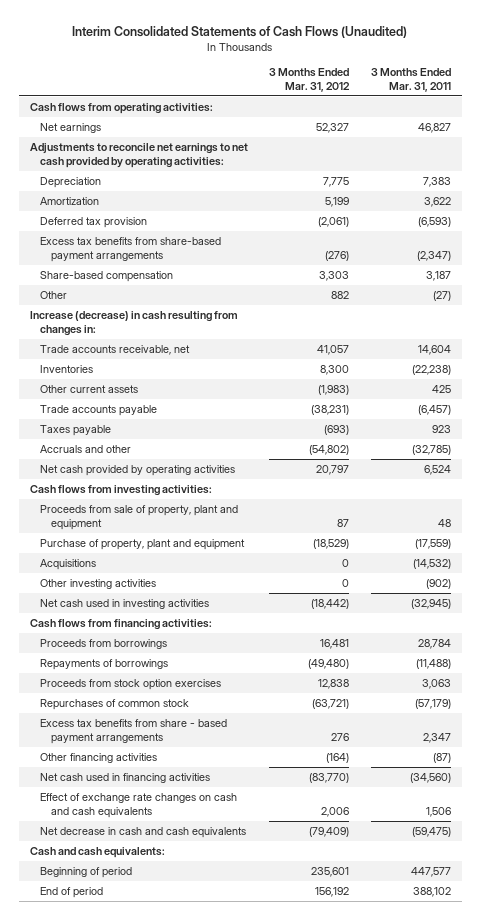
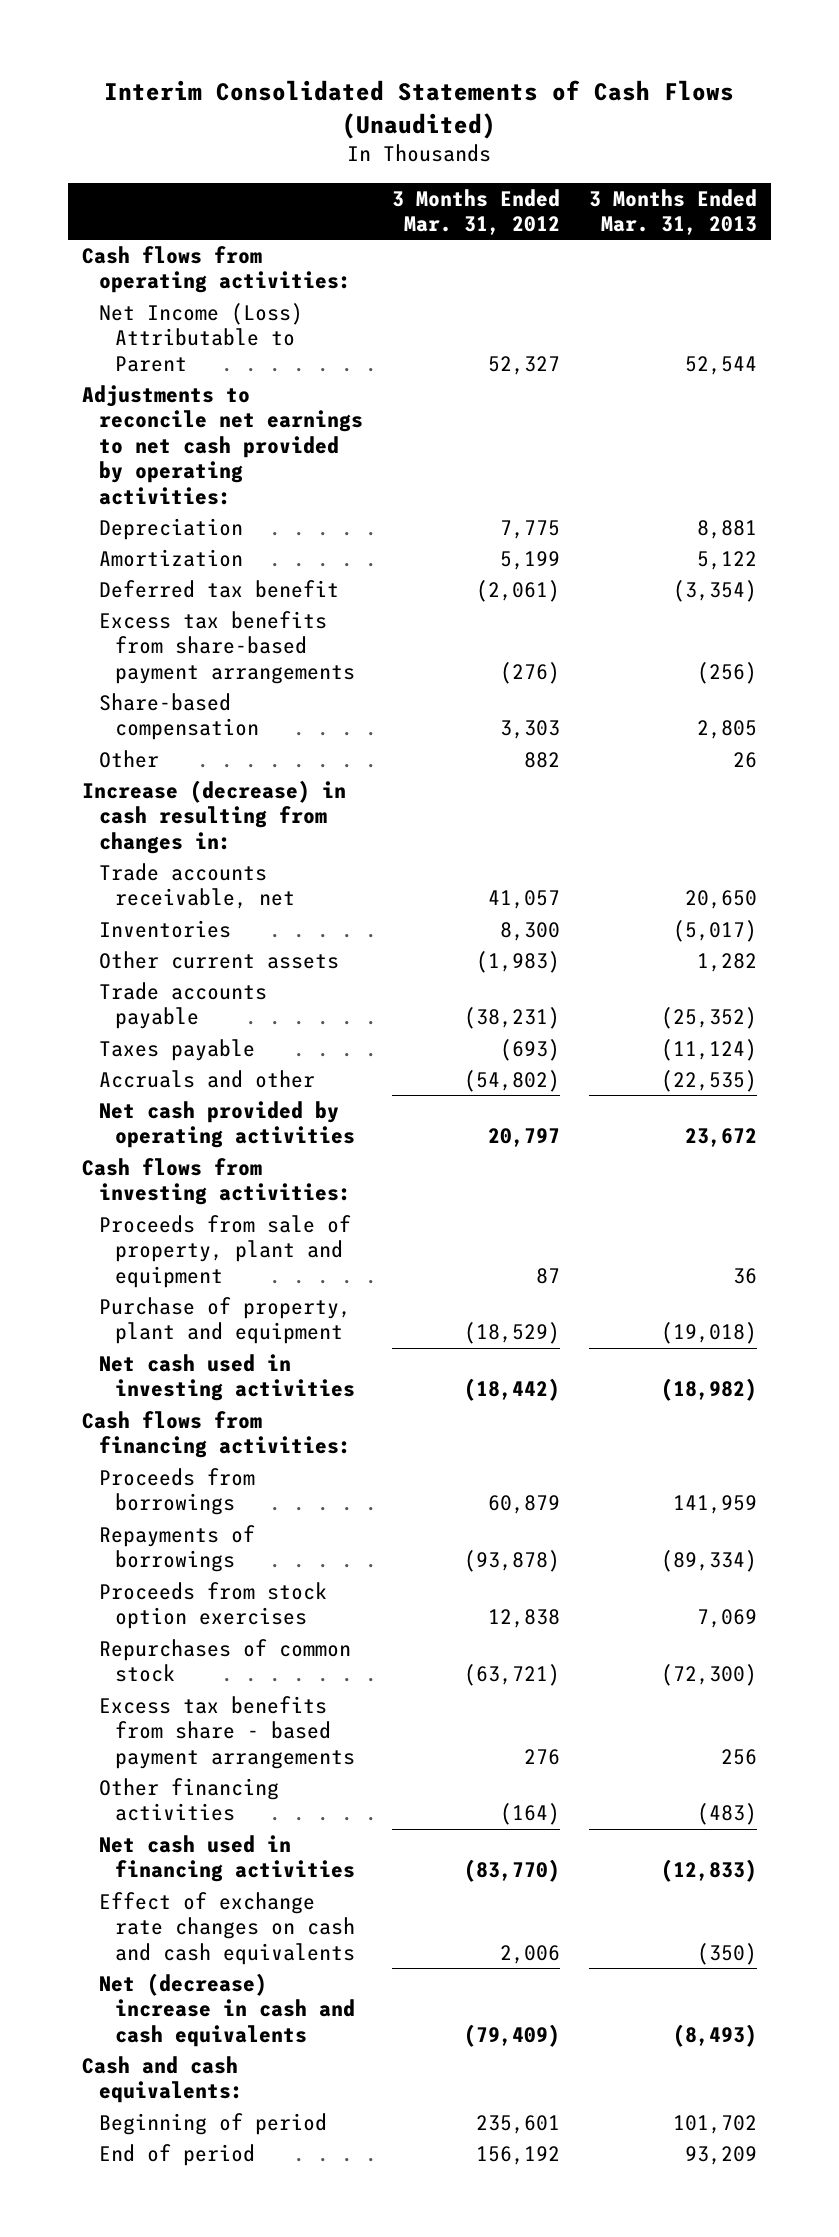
[371,67,452,92] 3 Months Ended Mar. 31, 2011 -> none
none -> [588,188,757,235] 3 Months Ended Mar. 31, 2013
[40,123,102,134] Net earnings -> [98,303,303,372] Net Income (Loss) Attributable to Parent
[40,217,148,229] Deferred tax provision -> [98,580,339,599] Deferred tax benefit
[40,559,97,571] Acquisitions -> none
[40,579,157,590] Other investing activities -> none
[320,639,350,650] 16,481 -> [487,1495,560,1515] 60,879
[308,659,350,670] (49,480) -> [463,1550,560,1573] (93,878)
[40,827,247,839] Net decrease in cash and cash equivalents -> [98,1973,356,2047] Net (decrease) increase in cash and cash equivalents

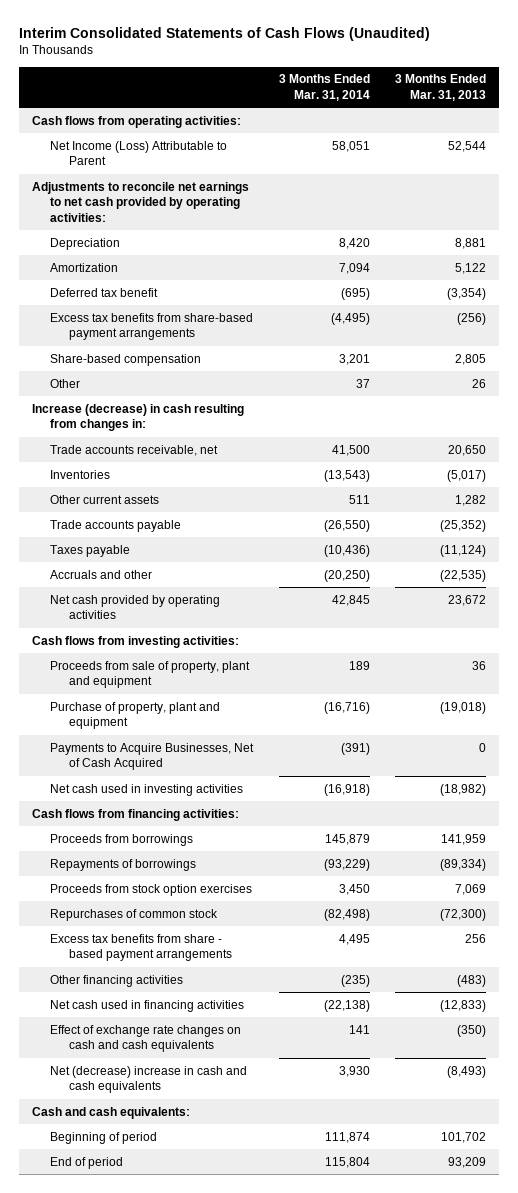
[391,188,560,235] 3 Months Ended Mar. 31, 2012 -> none
none -> [278,74,370,102] 3 Months Ended Mar. 31, 2014
none -> [50,742,255,771] Payments to Acquire Businesses, Net of Cash Acquired

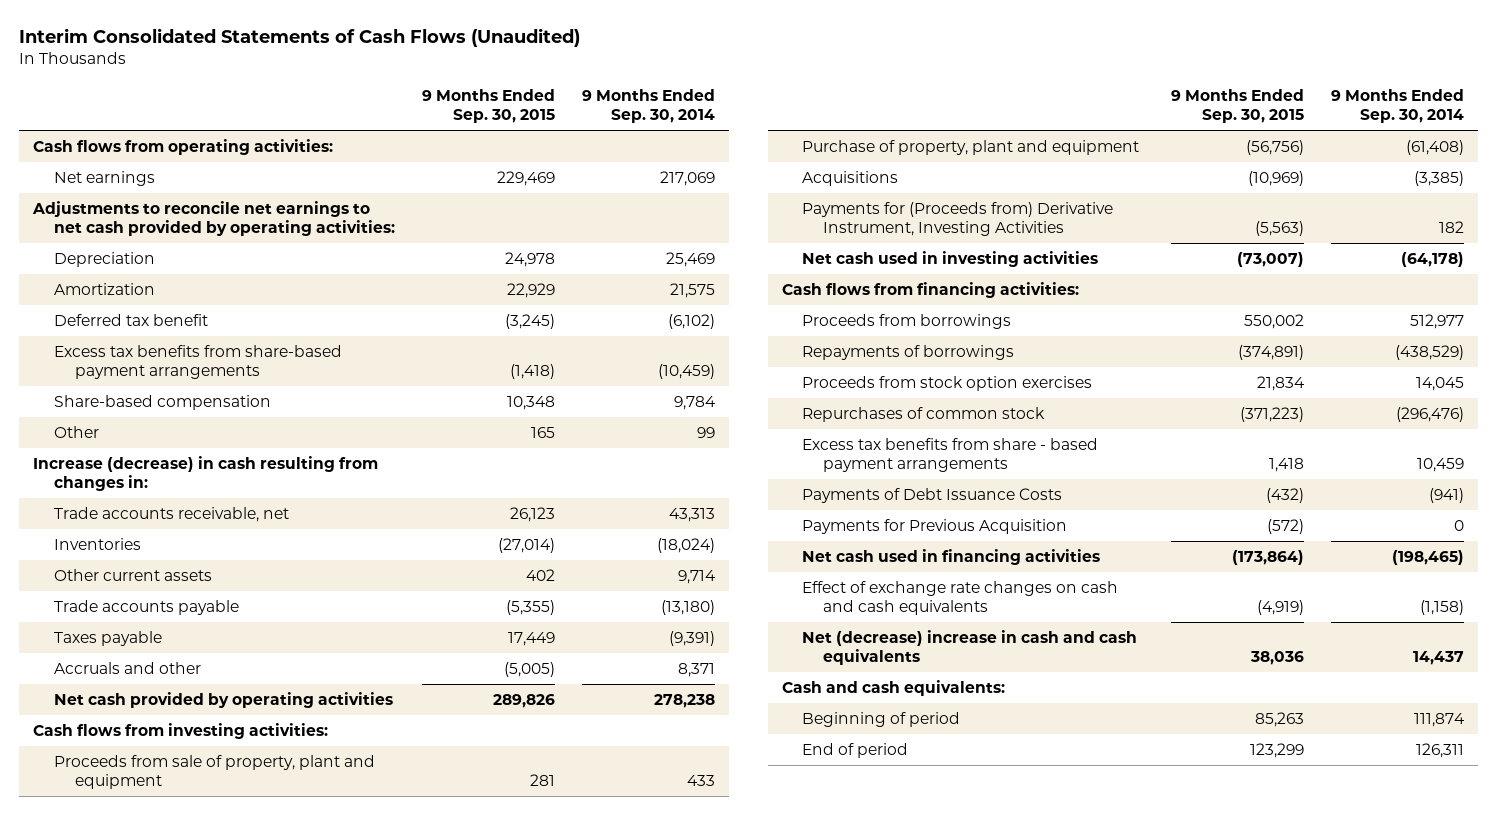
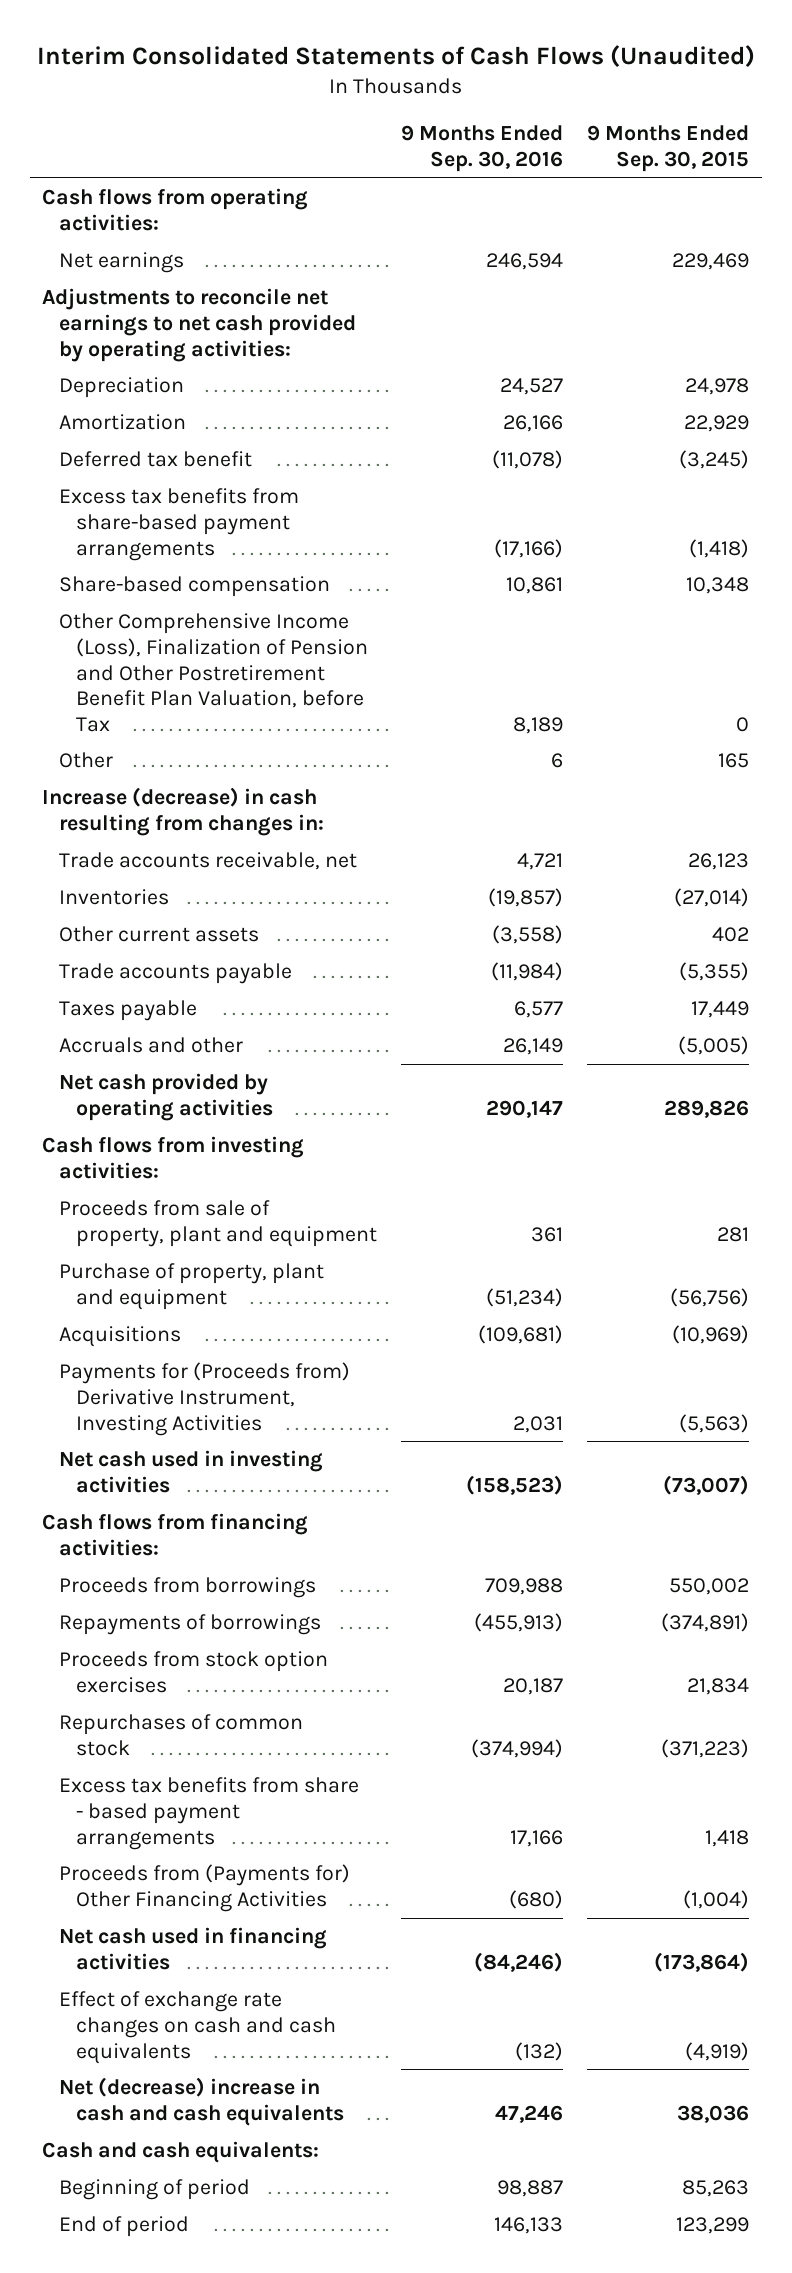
[582,89,716,124] 9 Months Ended Sep. 30, 2014 -> none
none -> [401,125,564,172] 9 Months Ended Sep. 30, 2016
none -> [59,613,368,732] Other Comprehensive Income (Loss), Finalization of Pension and Other Postretirement Benefit Plan Valuation, before Tax
[802,488,1063,504] Payments of Debt Issuance Costs -> none
[802,519,1068,535] Payments for Previous Acquisition -> none
none -> [59,1864,351,1913] Proceeds from (Payments for) Other Financing Activities

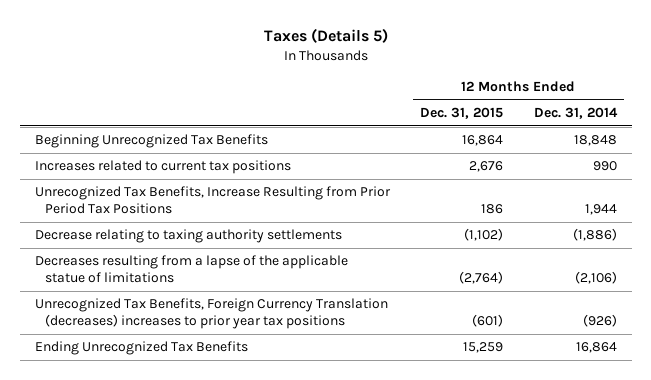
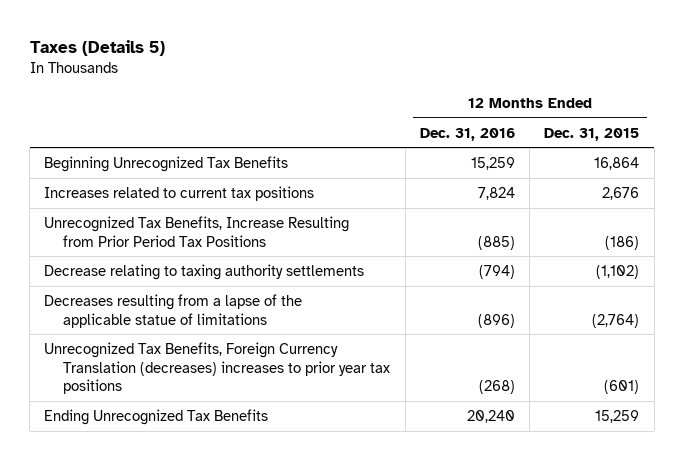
[533,106,618,119] Dec. 31, 2014 -> none
none -> [419,127,515,141] Dec. 31, 2016
[481,204,504,215] 186 -> [605,235,640,250] (186)

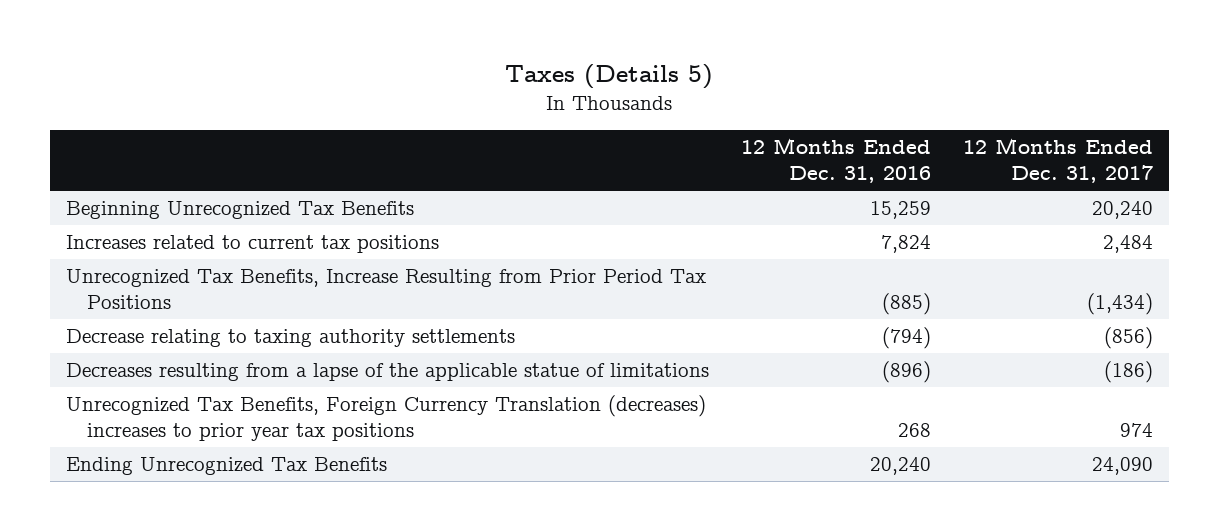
[544,127,640,141] Dec. 31, 2015 -> none
none -> [962,138,1153,184] 12 Months Ended Dec. 31, 2017
[478,380,515,395] (268) -> [897,423,931,438] 268

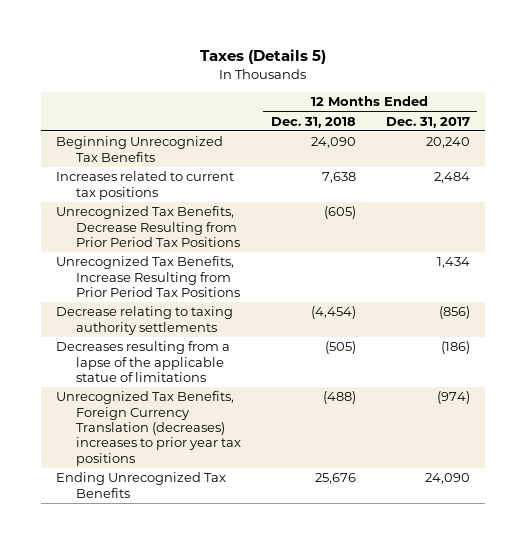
[740,138,931,184] 12 Months Ended Dec. 31, 2016 -> none
none -> [270,116,356,128] Dec. 31, 2018
none -> [56,206,240,247] Unrecognized Tax Benefits, Decrease Resulting from Prior Period Tax Positions
[1086,293,1153,316] (1,434) -> [436,257,470,269] 1,434
[1119,423,1153,438] 974 -> [436,391,470,405] (974)

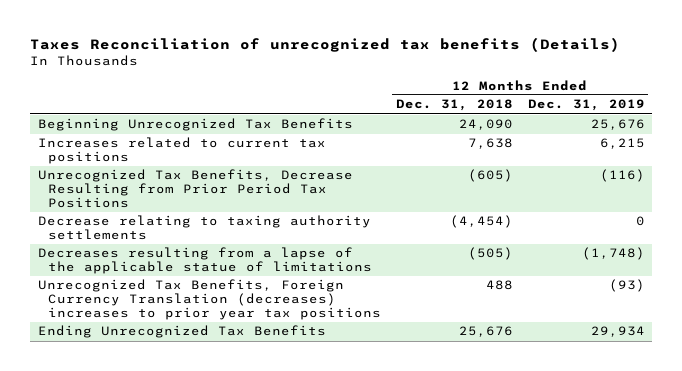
[200,49,327,65] Taxes (Details 5) -> [30,36,621,52] Taxes Reconciliation of unrecognized tax benefits (Details)
[385,116,470,128] Dec. 31, 2017 -> none
none -> [527,99,645,112] Dec. 31, 2019
[56,256,240,297] Unrecognized Tax Benefits, Increase Resulting from Prior Period Tax Positions -> none
[322,391,356,405] (488) -> [485,280,513,291] 488

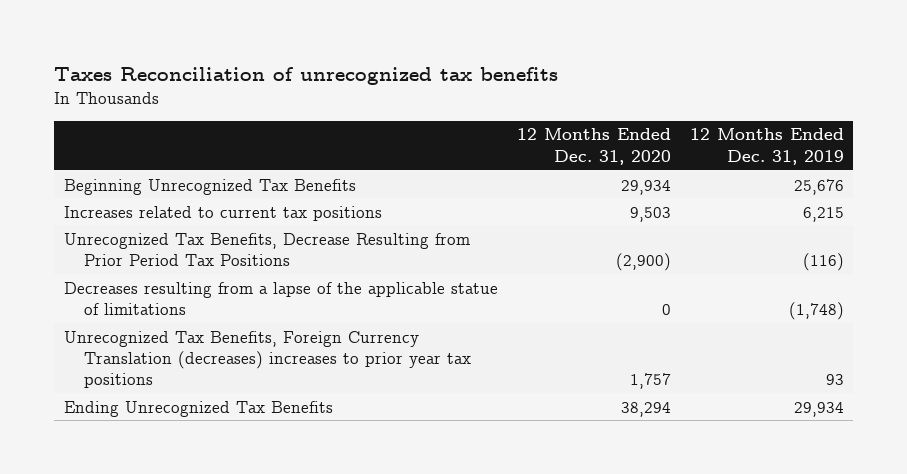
[30,36,621,52] Taxes Reconciliation of unrecognized tax benefits (Details) -> [54,66,559,85] Taxes Reconciliation of unrecognized tax benefits
[395,99,513,112] Dec. 31, 2018 -> none
none -> [516,128,671,165] 12 Months Ended Dec. 31, 2020
[37,215,371,241] Decrease relating to taxing authority settlements -> none
[608,279,645,293] (93) -> [825,374,844,386] 93

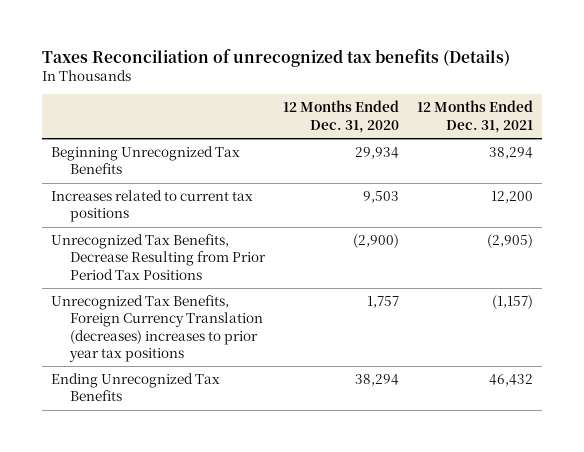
[54,66,559,85] Taxes Reconciliation of unrecognized tax benefits -> [41,48,510,67] Taxes Reconciliation of unrecognized tax benefits (Details)
[689,128,844,165] 12 Months Ended Dec. 31, 2019 -> none
none -> [417,100,534,133] 12 Months Ended Dec. 31, 2021
[63,281,498,315] Decreases resulting from a lapse of the applicable statue of limitations -> none

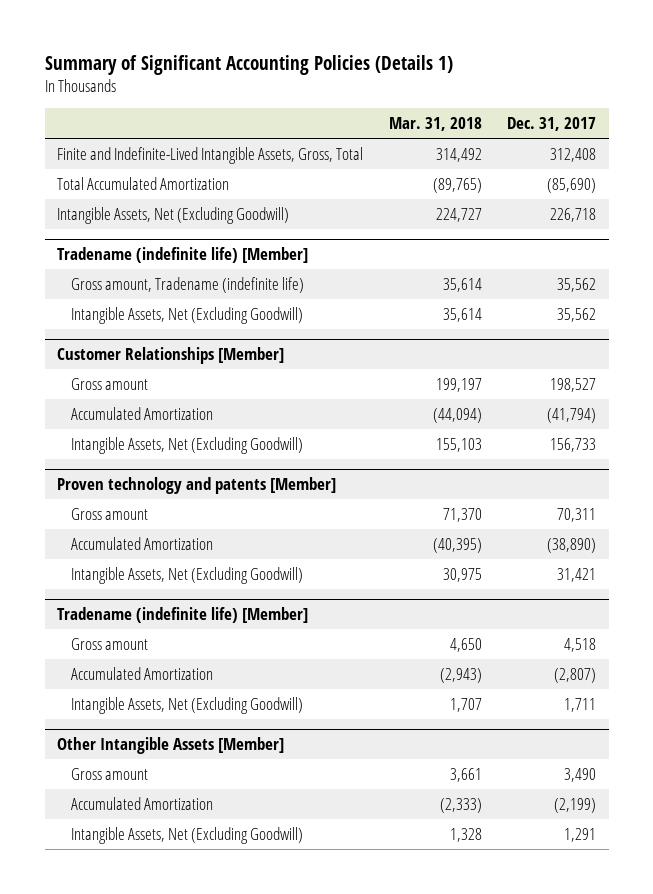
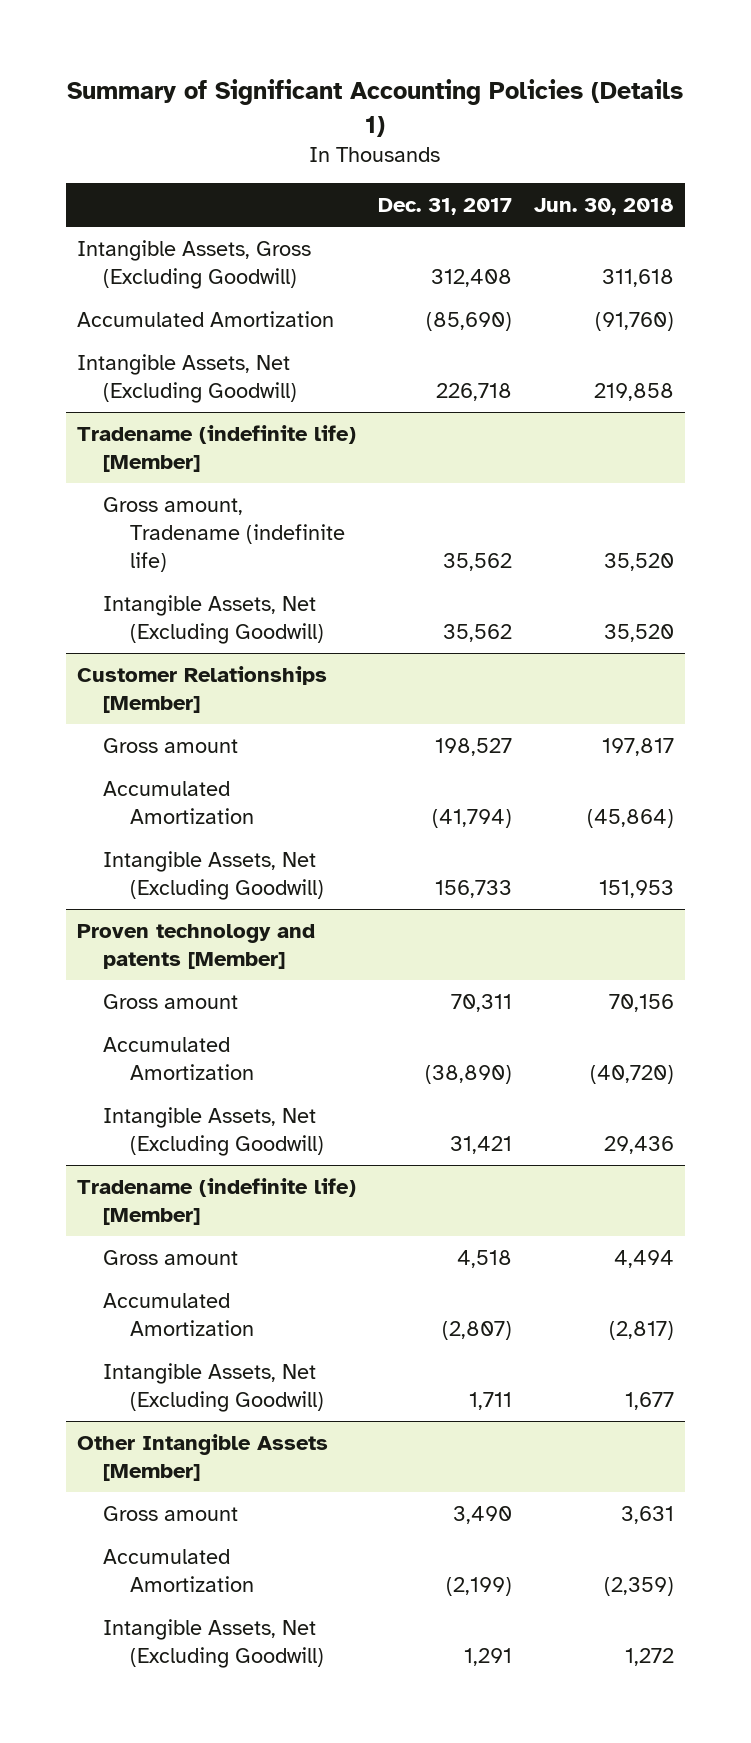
[388,117,482,132] Mar. 31, 2018 -> none
none -> [533,197,674,215] Jun. 30, 2018
[57,146,364,164] Finite and Indefinite-Lived Intangible Assets, Gross, Total -> [76,239,311,289] Intangible Assets, Gross (Excluding Goodwill)
[57,176,230,190] Total Accumulated Amortization -> [76,310,334,327] Accumulated Amortization

